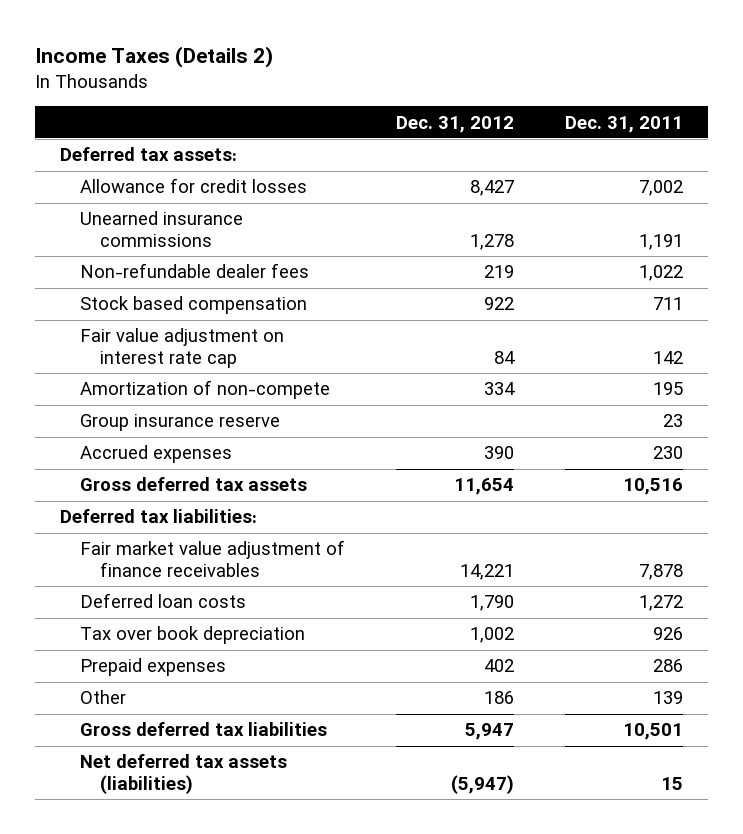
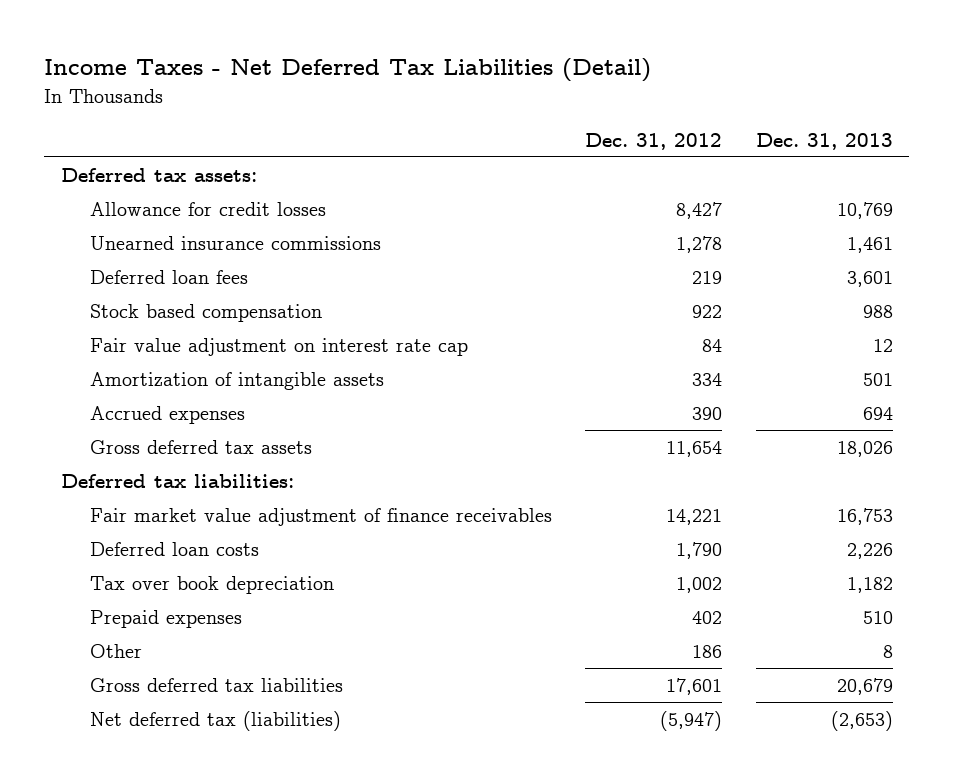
[34,46,273,69] Income Taxes (Details 2) -> [44,58,652,83] Income Taxes - Net Deferred Tax Liabilities (Detail)
[564,115,683,133] Dec. 31, 2011 -> none
none -> [755,132,893,150] Dec. 31, 2013
[79,263,309,279] Non-refundable dealer fees -> [90,270,249,285] Deferred loan fees
[79,414,280,432] Group insurance reserve -> none
[79,380,330,400] Amortization of non-compete -> [90,372,385,391] Amortization of intangible assets
[464,723,514,741] 5,947 -> [666,678,723,696] 17,601
[79,754,287,794] Net deferred tax assets (liabilities) -> [90,711,342,732] Net deferred tax (liabilities)

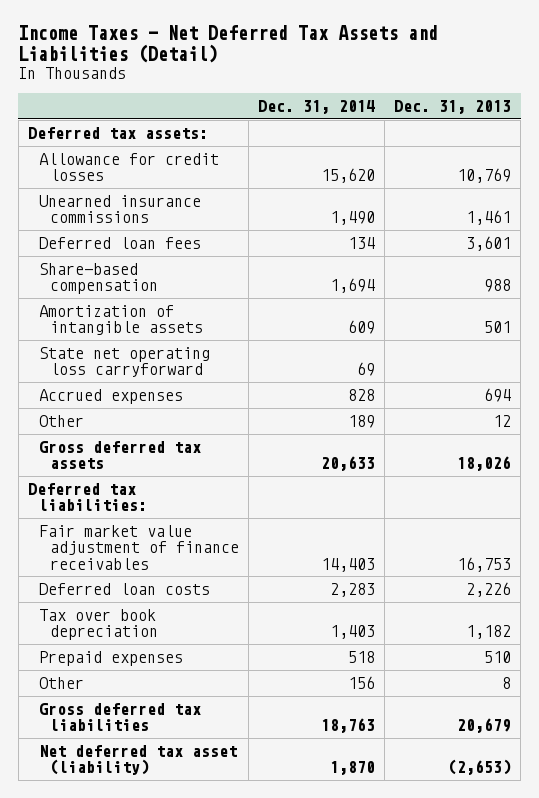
[44,58,652,83] Income Taxes - Net Deferred Tax Liabilities (Detail) -> [18,24,439,63] Income Taxes - Net Deferred Tax Assets and Liabilities (Detail)
[585,132,723,150] Dec. 31, 2012 -> none
none -> [257,100,375,115] Dec. 31, 2014
[90,338,469,357] Fair value adjustment on interest rate cap -> none
[90,304,323,323] Stock based compensation -> [38,263,158,295] Share-based compensation
none -> [38,347,210,378] State net operating loss carryforward
none -> [38,415,84,428] Other
[90,711,342,732] Net deferred tax (liabilities) -> [38,745,237,776] Net deferred tax asset (liability)

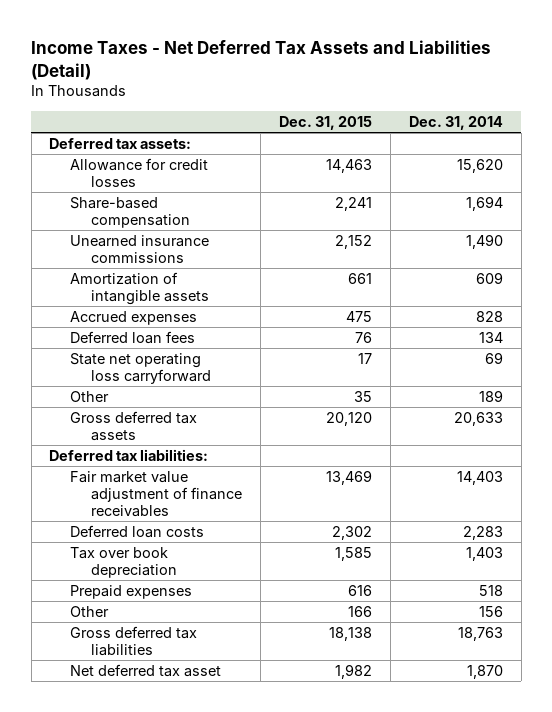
[394,100,512,115] Dec. 31, 2013 -> none
none -> [279,116,373,131] Dec. 31, 2015
[38,195,201,224] Unearned insurance commissions -> [70,235,210,264] Unearned insurance commissions
[38,237,201,250] Deferred loan fees -> [70,331,196,345] Deferred loan fees
[38,347,210,378] State net operating loss carryforward -> [70,353,212,385] State net operating loss carryforward
[38,745,237,776] Net deferred tax asset (liability) -> [70,664,222,678] Net deferred tax asset

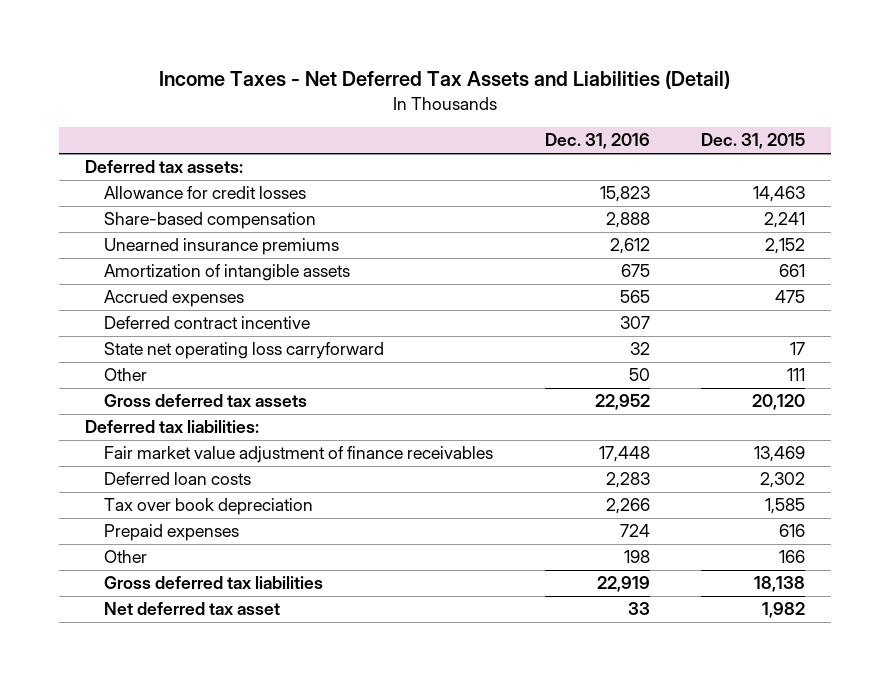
[408,116,503,131] Dec. 31, 2014 -> none
none -> [544,133,650,150] Dec. 31, 2016
[70,235,210,264] Unearned insurance commissions -> [103,238,339,256] Unearned insurance premiums
[70,331,196,345] Deferred loan fees -> none
none -> [103,316,310,330] Deferred contract incentive
[354,391,373,403] 35 -> [787,368,806,382] 111

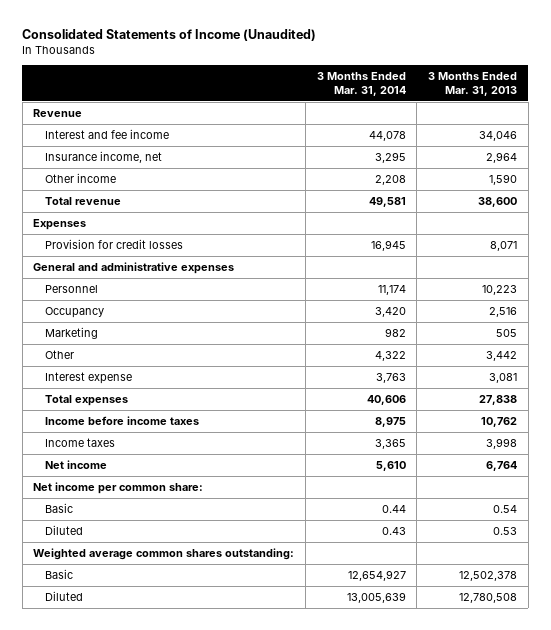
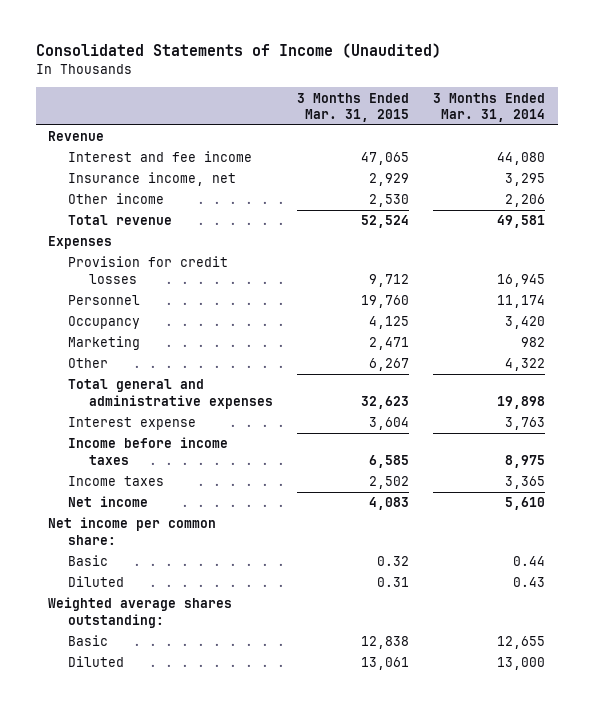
[428,72,518,96] 3 Months Ended Mar. 31, 2013 -> none
none -> [296,92,409,123] 3 Months Ended Mar. 31, 2015
[368,131,406,142] 44,078 -> [497,152,546,166] 44,080
[374,175,406,186] 2,208 -> [505,194,546,208] 2,206
[33,262,235,275] General and administrative expenses -> none
none -> [68,379,273,410] Total general and administrative expenses
[45,395,129,407] Total expenses -> none
[33,548,295,561] Weighted average common shares outstanding: -> [47,597,232,629] Weighted average shares outstanding:
[347,570,406,582] 12,654,927 -> [497,636,546,650] 12,655
[346,592,406,604] 13,005,639 -> [497,657,546,671] 13,000

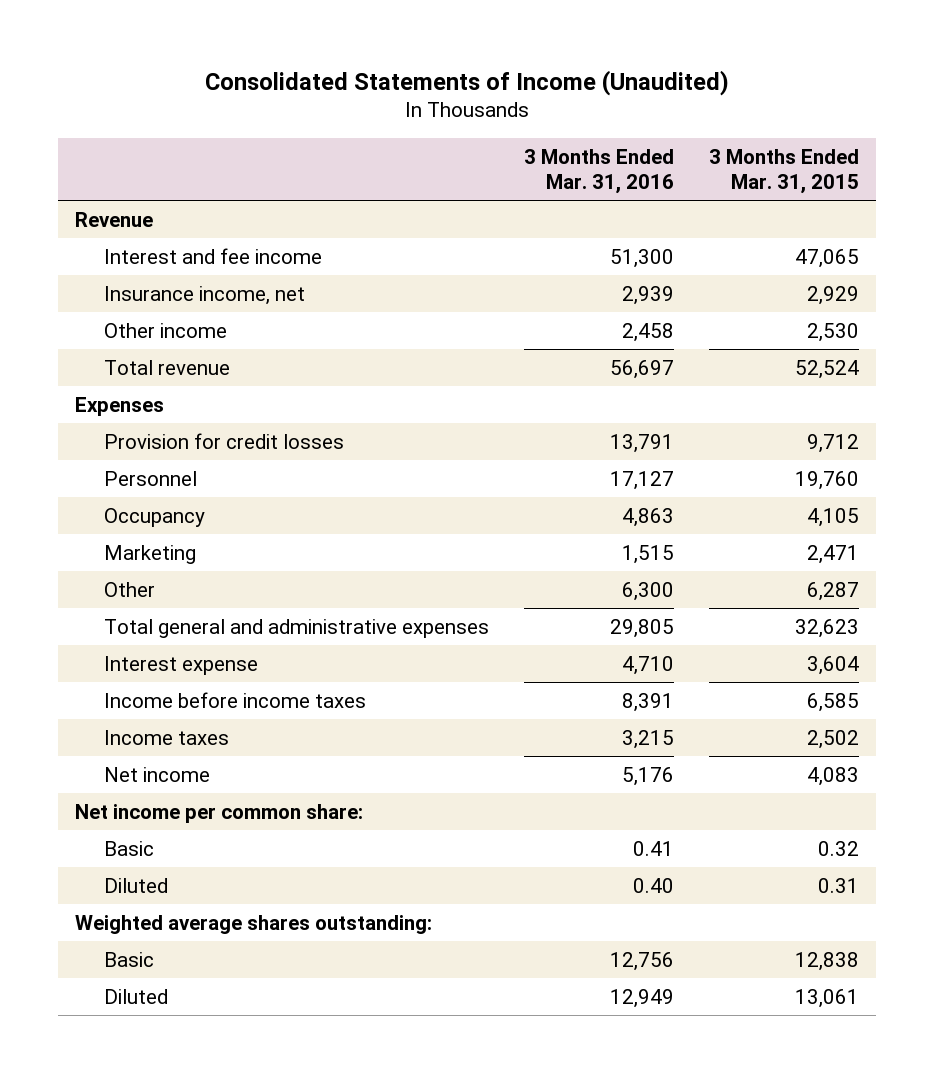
[433,92,546,123] 3 Months Ended Mar. 31, 2014 -> none
none -> [524,148,675,194] 3 Months Ended Mar. 31, 2016
[368,316,409,330] 4,125 -> [806,507,859,527] 4,105
[368,358,409,372] 6,267 -> [806,581,859,601] 6,287

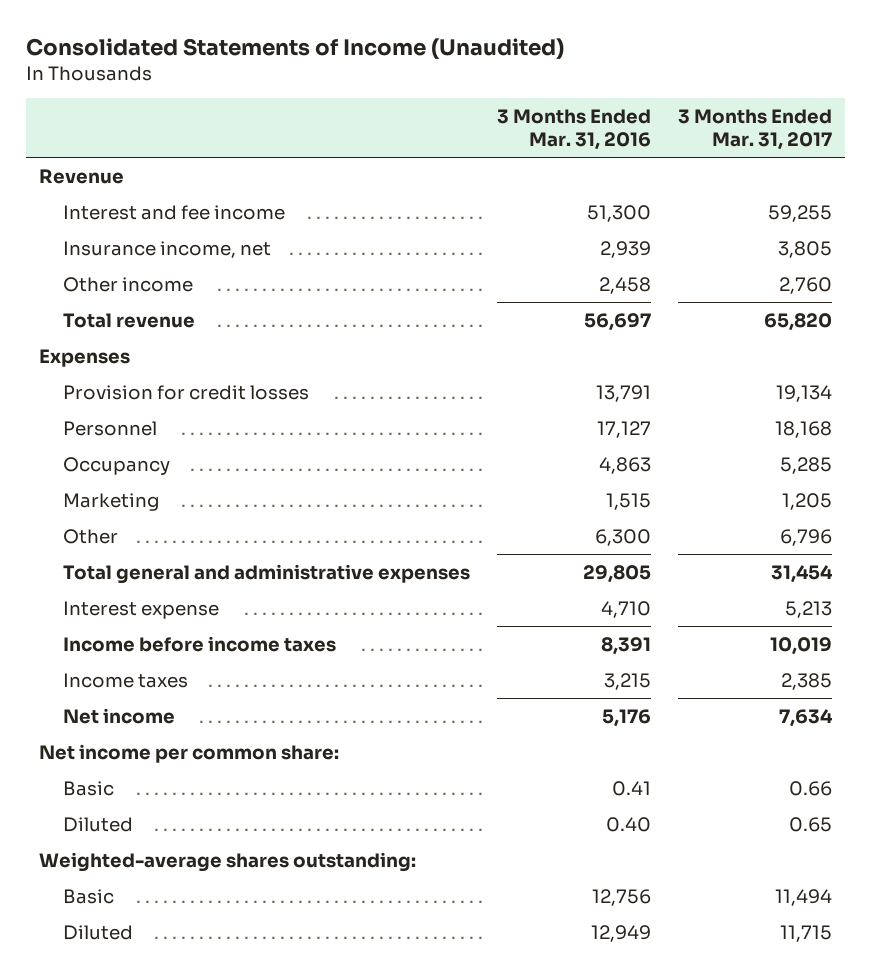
[708,148,859,194] 3 Months Ended Mar. 31, 2015 -> none
none -> [677,109,832,150] 3 Months Ended Mar. 31, 2017
[75,914,433,934] Weighted average shares outstanding: -> [39,851,417,872] Weighted-average shares outstanding:

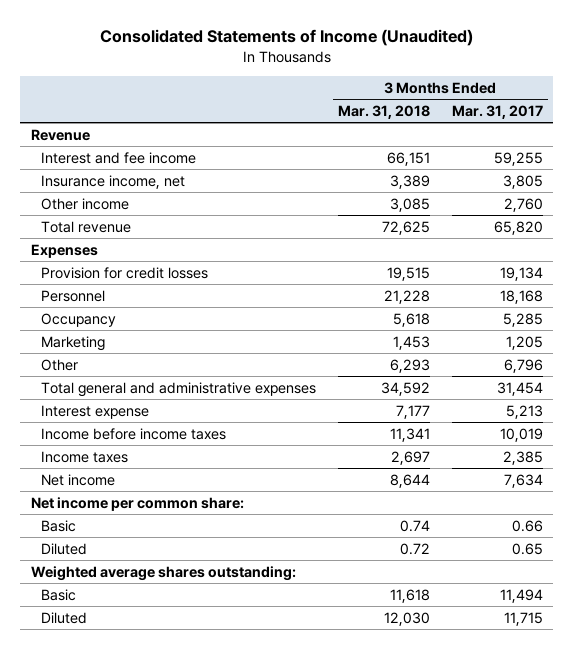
[496,109,651,150] 3 Months Ended Mar. 31, 2016 -> none
none -> [337,104,430,119] Mar. 31, 2018
[39,851,417,872] Weighted-average shares outstanding: -> [30,565,296,581] Weighted average shares outstanding:

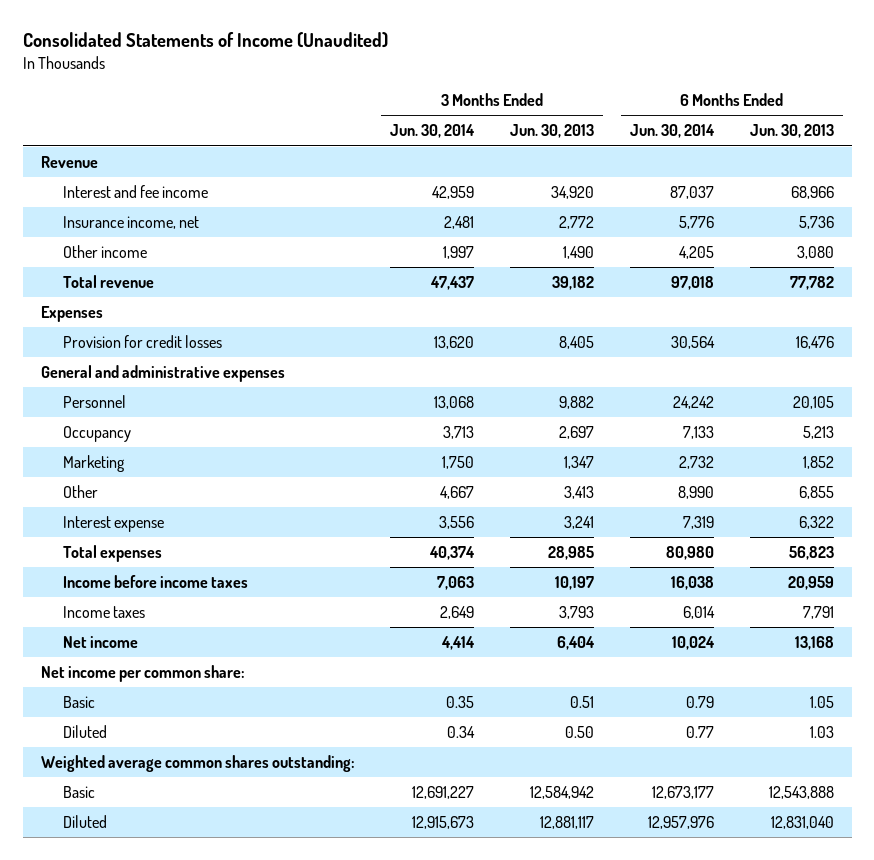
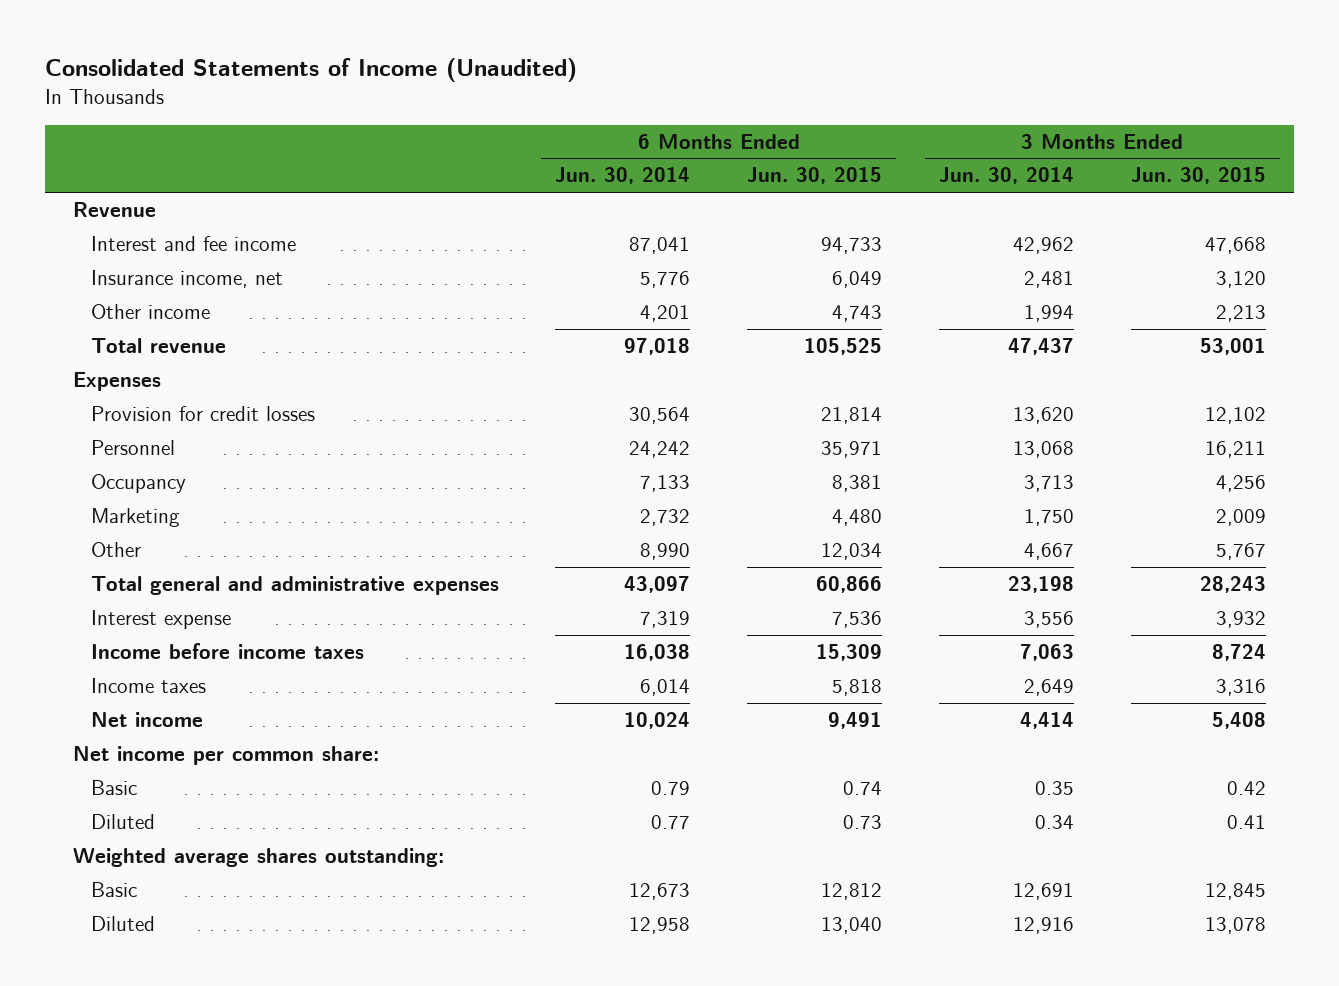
[510,124,595,139] Jun. 30, 2013 -> none
[749,124,834,139] Jun. 30, 2013 -> none
none -> [747,167,883,185] Jun. 30, 2015
none -> [1130,167,1266,185] Jun. 30, 2015
[432,186,475,200] 42,959 -> [1012,237,1074,255] 42,962
[669,186,714,200] 87,037 -> [629,237,691,255] 87,041
[443,246,475,260] 1,997 -> [1023,305,1074,323] 1,994
[678,246,714,260] 4,205 -> [640,305,691,323] 4,201
[40,365,285,383] General and administrative expenses -> none
none -> [90,576,499,596] Total general and administrative expenses
[62,545,162,563] Total expenses -> none
[40,755,355,773] Weighted average common shares outstanding: -> [73,848,445,868] Weighted average shares outstanding:
[412,786,475,800] 12,691,227 -> [1012,883,1074,901] 12,691
[651,786,714,800] 12,673,177 -> [629,883,691,901] 12,673
[412,816,475,830] 12,915,673 -> [1012,917,1074,935] 12,916
[647,816,714,830] 12,957,976 -> [629,917,691,935] 12,958

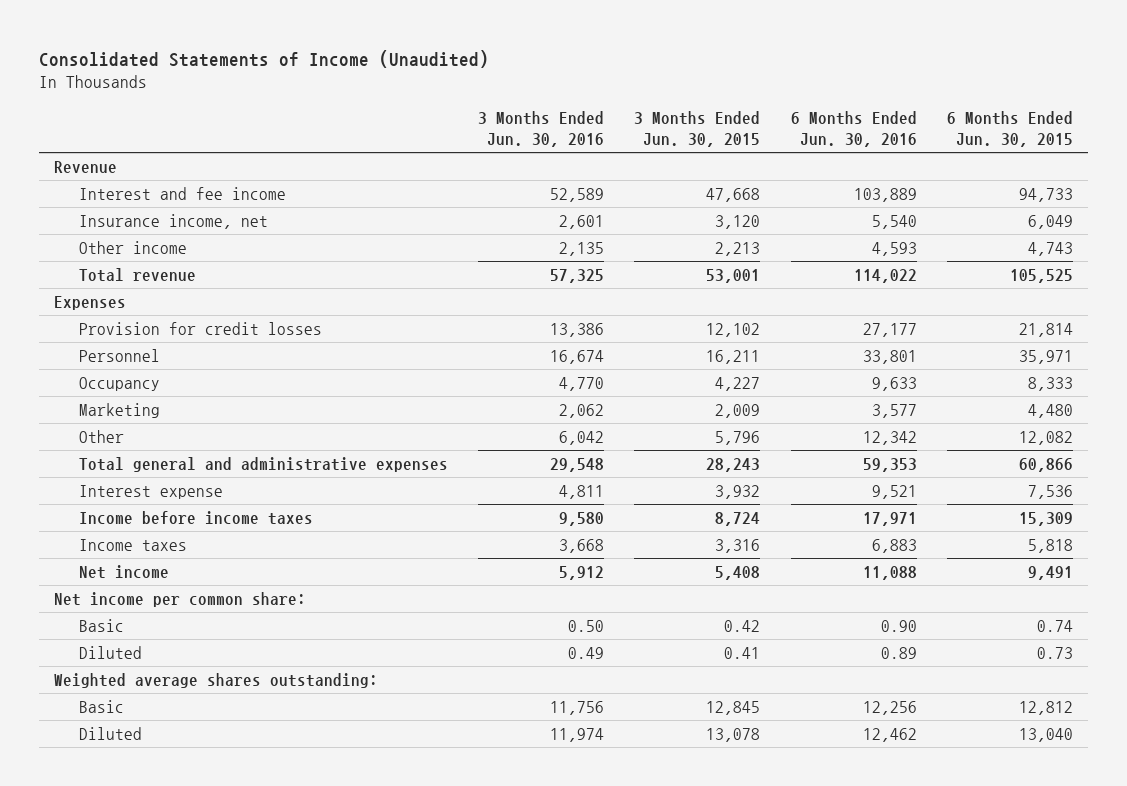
[555,167,691,185] Jun. 30, 2014 -> none
[938,167,1074,185] Jun. 30, 2014 -> none
none -> [477,110,604,148] 3 Months Ended Jun. 30, 2016
none -> [790,110,917,148] 6 Months Ended Jun. 30, 2016
[832,475,883,493] 8,381 -> [1027,376,1073,391] 8,333
[1215,475,1266,493] 4,256 -> [715,376,761,391] 4,227
[821,543,883,561] 12,034 -> [1018,430,1073,445] 12,082
[1215,543,1266,561] 5,767 -> [715,430,761,445] 5,796

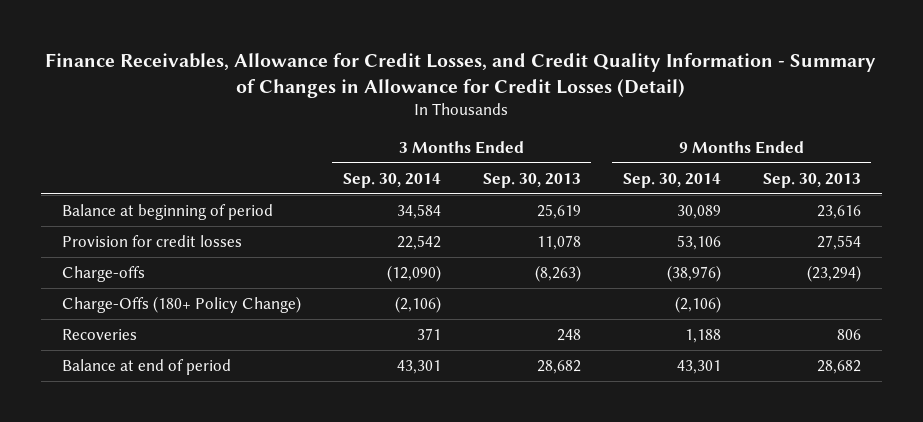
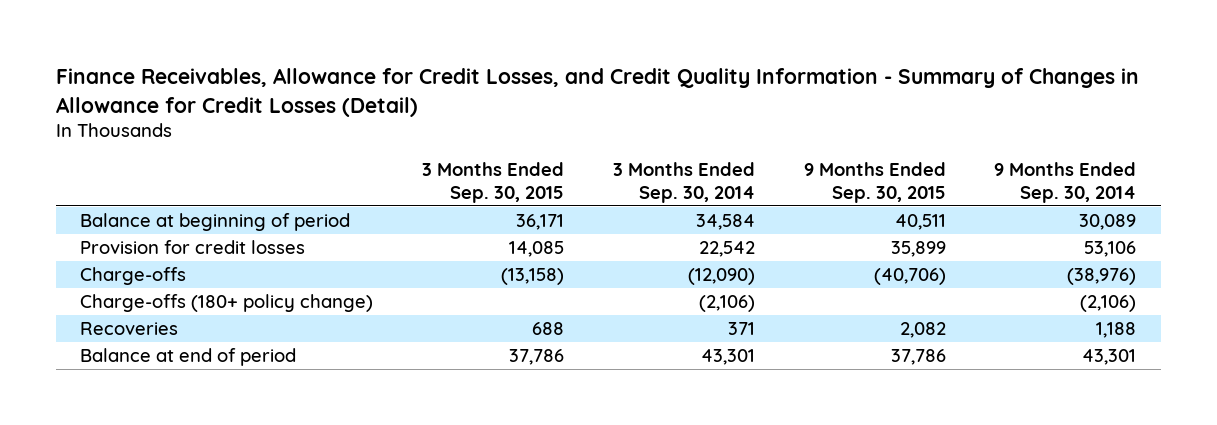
[482,172,581,188] Sep. 30, 2013 -> none
[762,172,861,188] Sep. 30, 2013 -> none
none -> [422,161,565,203] 3 Months Ended Sep. 30, 2015
none -> [803,161,946,203] 9 Months Ended Sep. 30, 2015
[61,295,301,313] Charge-Offs (180+ Policy Change) -> [80,294,374,313] Charge-offs (180+ policy change)

